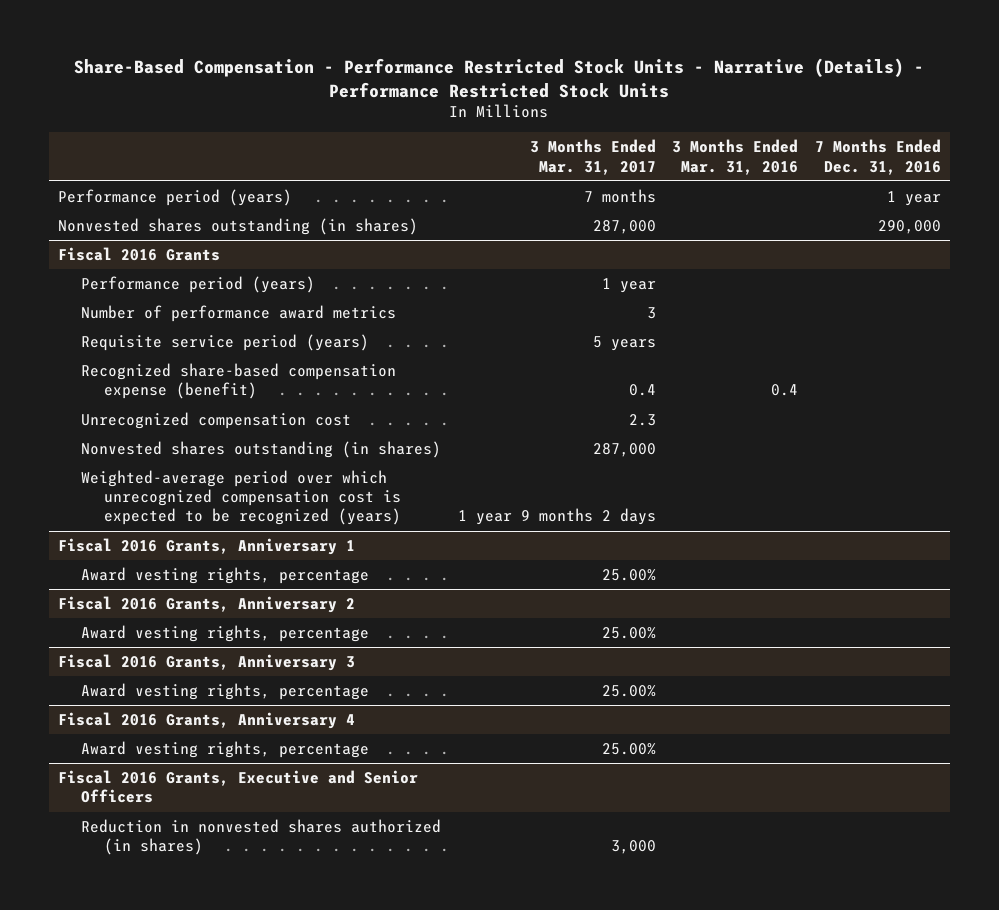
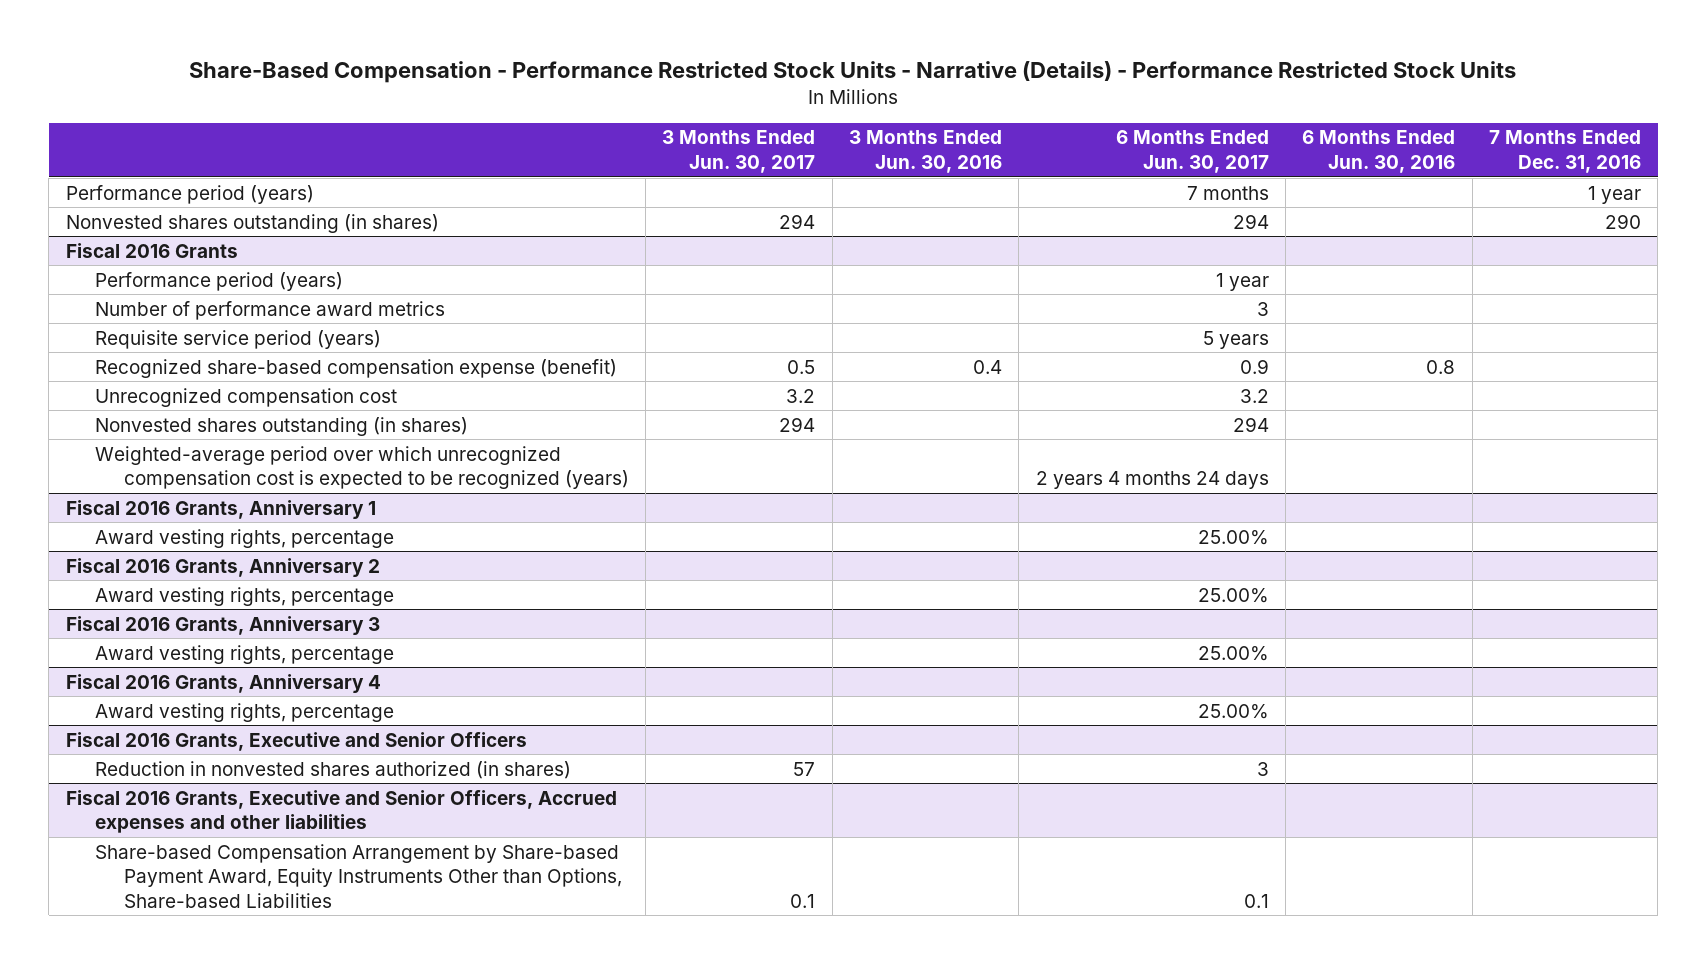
[529,139,656,175] 3 Months Ended Mar. 31, 2017 -> none
[672,139,799,175] 3 Months Ended Mar. 31, 2016 -> none
none -> [662,130,816,173] 3 Months Ended Jun. 30, 2017
none -> [848,130,1002,173] 3 Months Ended Jun. 30, 2016
none -> [1115,130,1269,173] 6 Months Ended Jun. 30, 2017
none -> [1302,130,1456,173] 6 Months Ended Jun. 30, 2016
[878,220,942,235] 290,000 -> [1605,213,1642,229] 290
none -> [65,789,617,834] Fiscal 2016 Grants, Executive and Senior Officers, Accrued expenses and other liabilities
none -> [94,843,622,908] Share-based Compensation Arrangement by Share-based Payment Award, Equity Instruments Other than Options, Share-based Liabilities

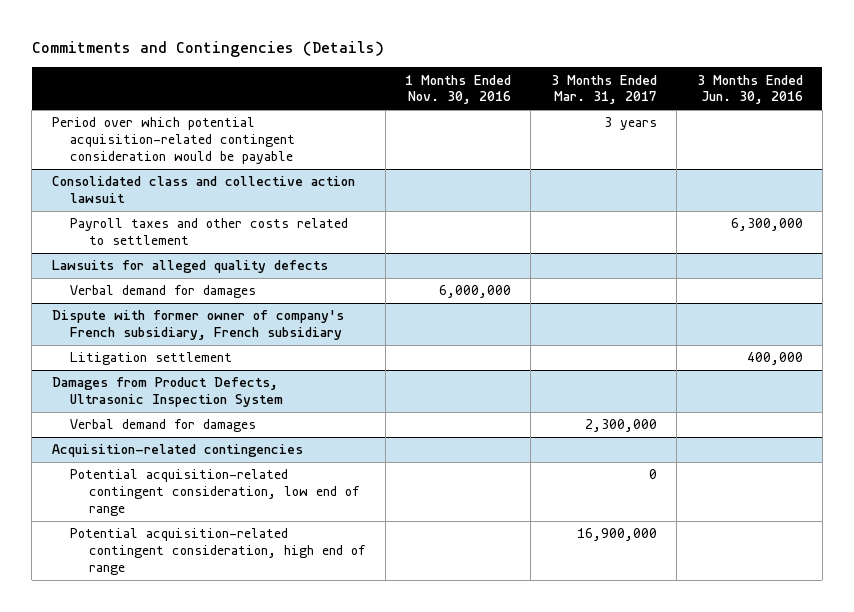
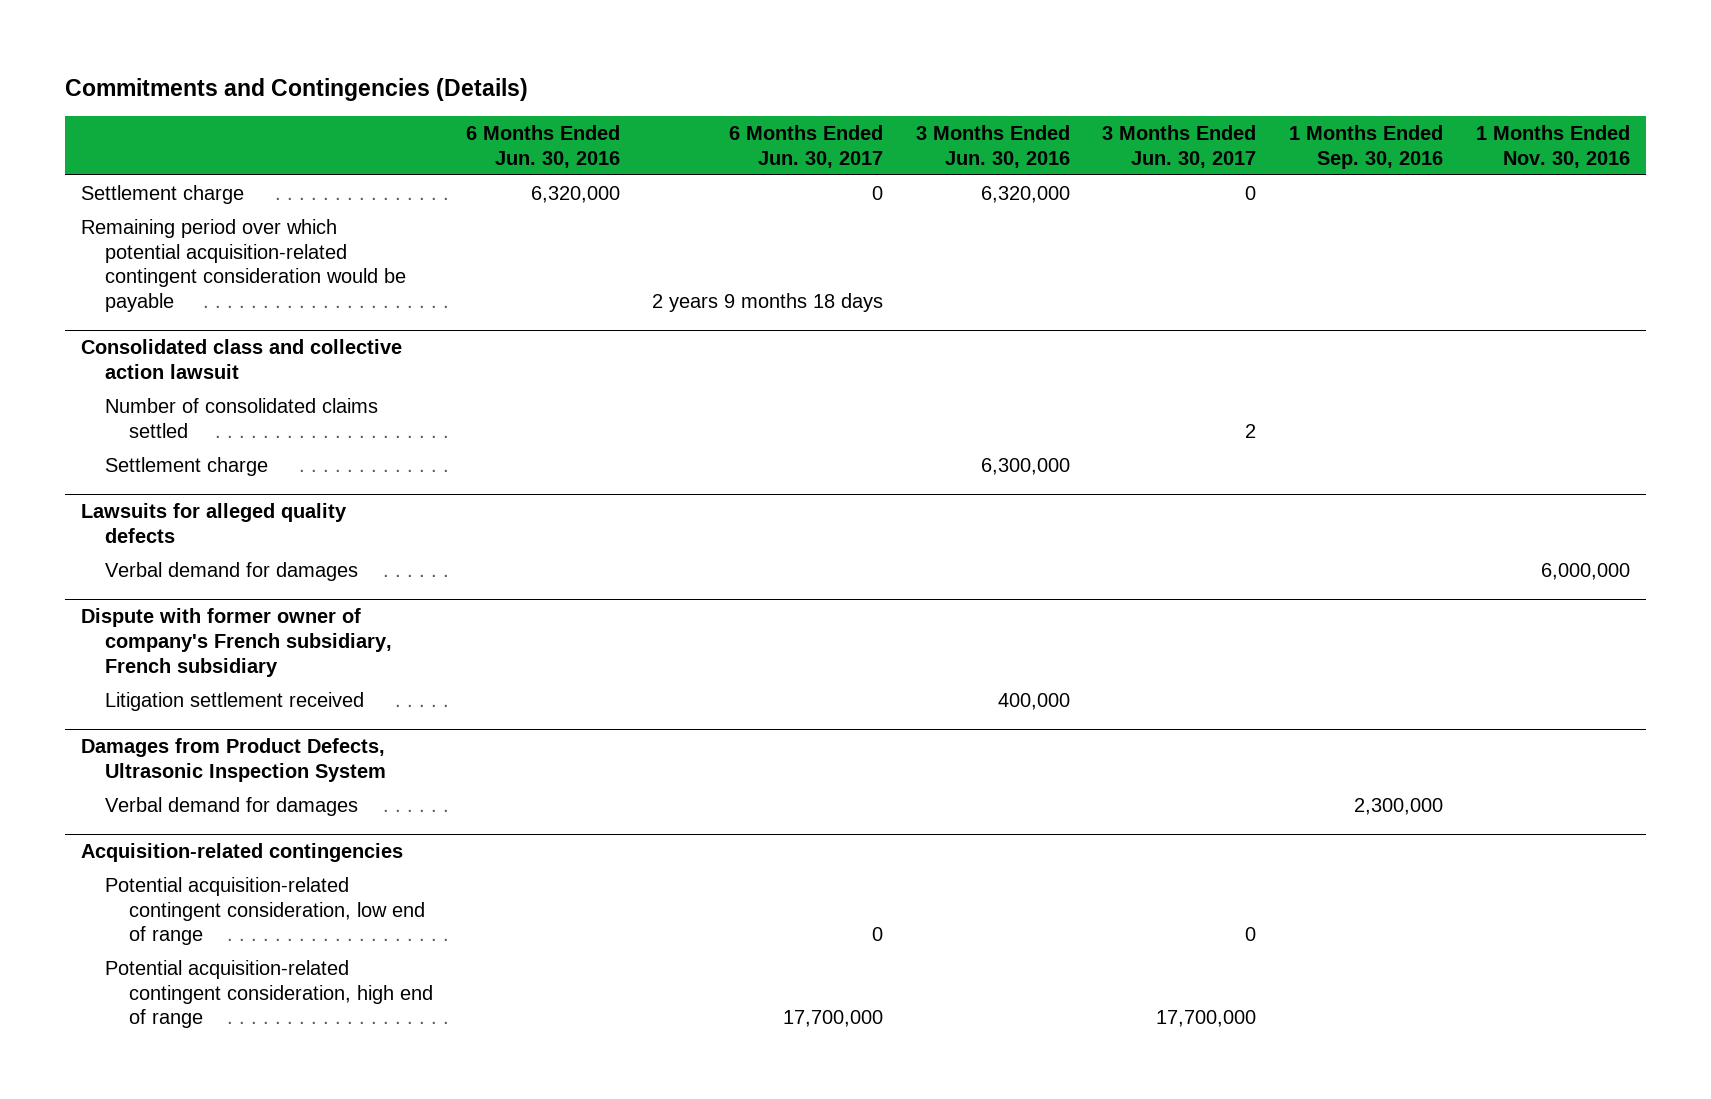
[550,74,657,105] 3 Months Ended Mar. 31, 2017 -> none
none -> [465,125,620,169] 6 Months Ended Jun. 30, 2016
none -> [729,125,884,169] 6 Months Ended Jun. 30, 2017
none -> [1102,125,1257,169] 3 Months Ended Jun. 30, 2017
none -> [1288,125,1443,170] 1 Months Ended Sep. 30, 2016
none -> [81,184,245,204] Settlement charge
[51,117,296,164] Period over which potential acquisition-related contingent consideration would be payable -> [81,218,407,313] Remaining period over which potential acquisition-related contingent consideration would be payable
[70,218,349,246] Payroll taxes and other costs related to settlement -> none
none -> [105,397,379,438] Number of consolidated claims settled
none -> [105,456,269,476] Settlement charge
[70,352,233,366] Litigation settlement -> [105,691,365,711] Litigation settlement received

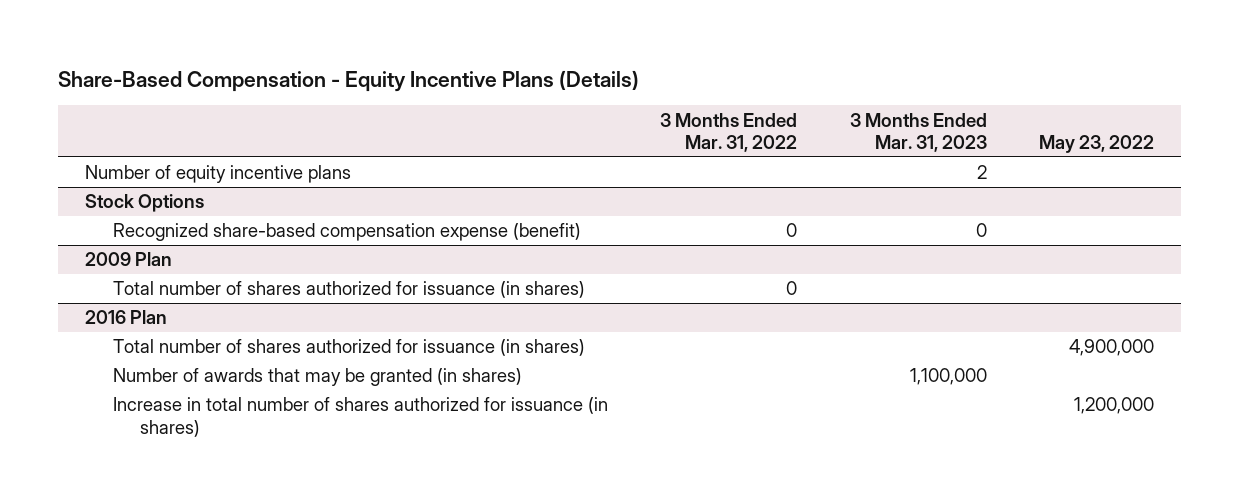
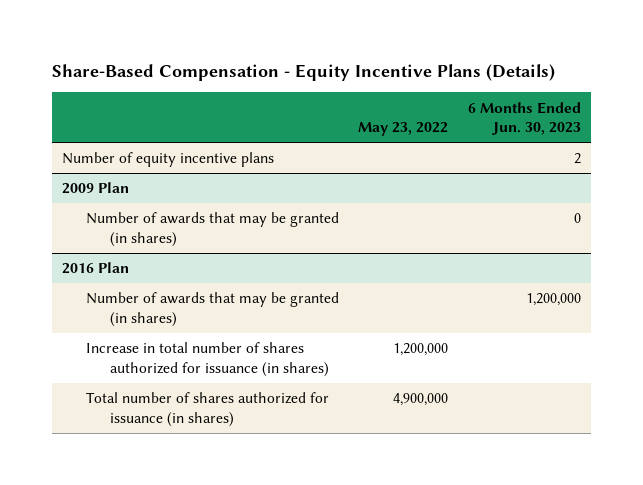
[660,112,798,152] 3 Months Ended Mar. 31, 2022 -> none
[849,112,987,152] 3 Months Ended Mar. 31, 2023 -> none
none -> [467,101,581,136] 6 Months Ended Jun. 30, 2023
[84,194,204,213] Stock Options -> none
[112,223,581,242] Recognized share-based compensation expense (benefit) -> none
[112,281,585,299] Total number of shares authorized for issuance (in shares) -> none
none -> [85,212,339,248] Number of awards that may be granted (in shares)
[112,339,585,357] Total number of shares authorized for issuance (in shares) -> [85,392,329,428] Total number of shares authorized for issuance (in shares)

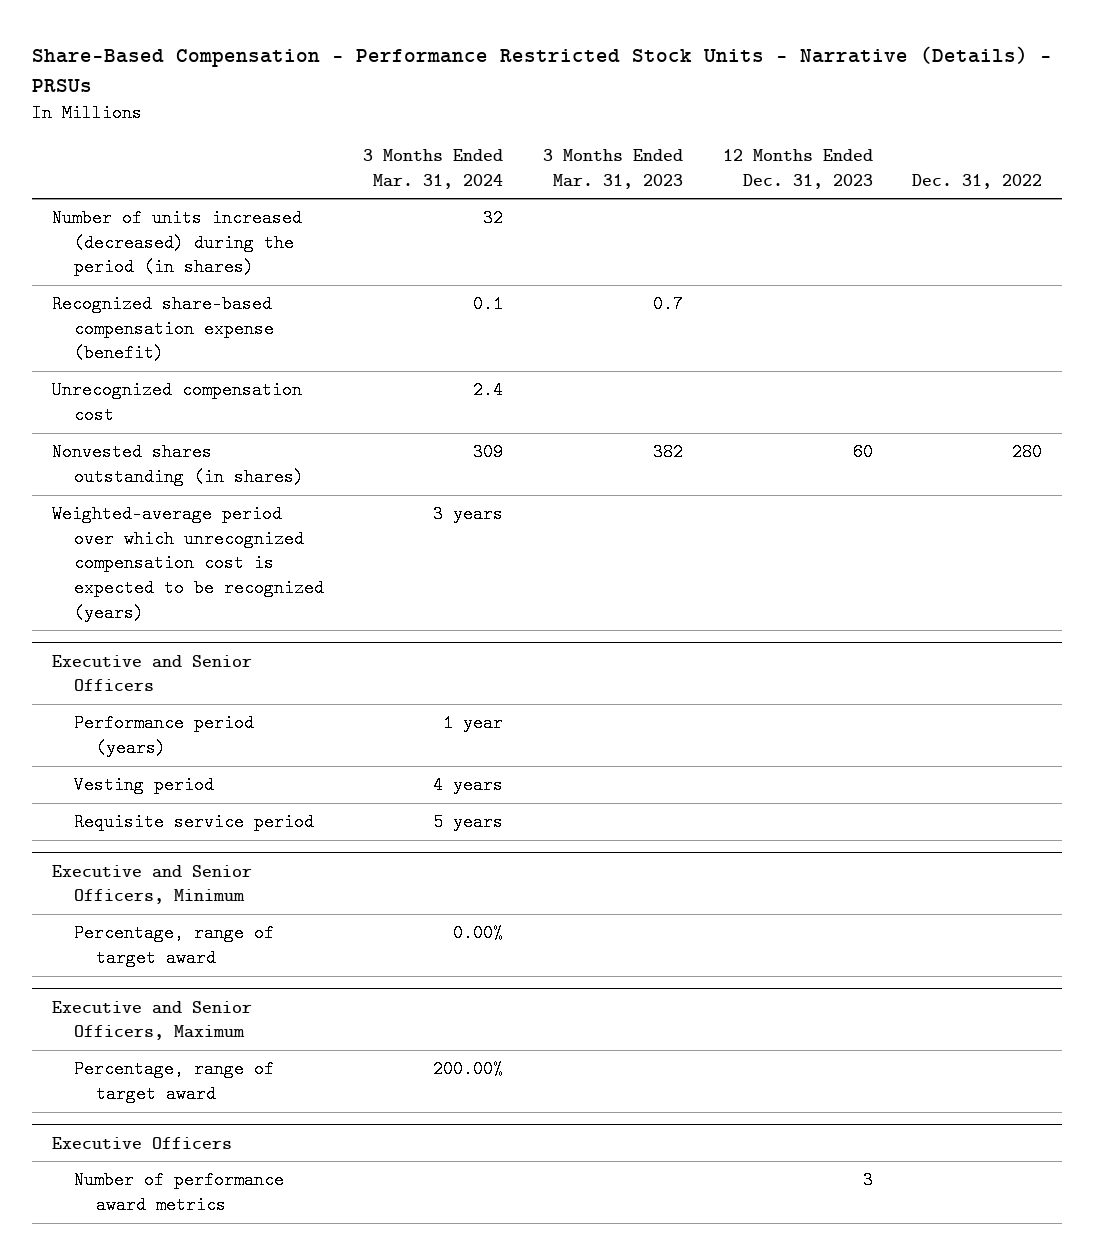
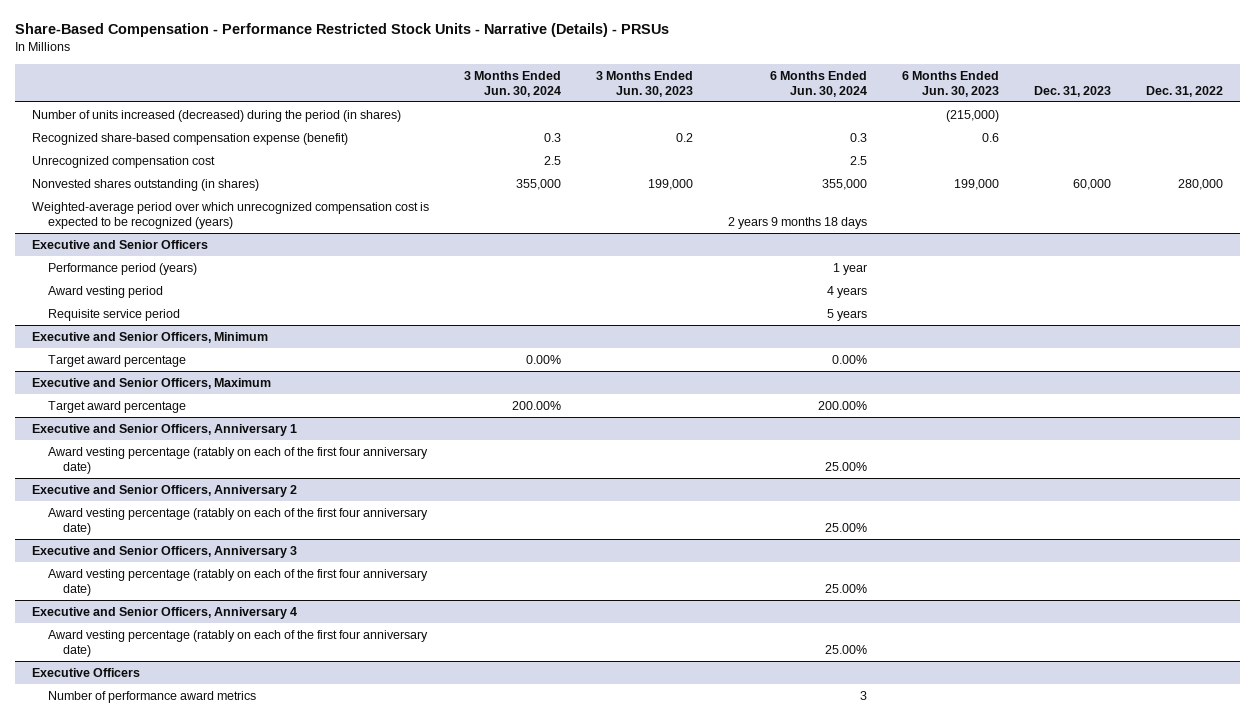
[363,149,504,189] 3 Months Ended Mar. 31, 2024 -> none
[543,149,684,189] 3 Months Ended Mar. 31, 2023 -> none
[722,149,873,189] 12 Months Ended Dec. 31, 2023 -> none
none -> [463,70,561,97] 3 Months Ended Jun. 30, 2024
none -> [595,70,693,97] 3 Months Ended Jun. 30, 2023
none -> [769,70,867,97] 6 Months Ended Jun. 30, 2024
none -> [901,70,999,97] 6 Months Ended Jun. 30, 2023
none -> [1033,85,1111,97] Dec. 31, 2023
[1012,443,1043,462] 280 -> [1177,178,1223,190] 280,000
[73,776,214,795] Vesting period -> [47,285,163,298] Award vesting period
[73,924,274,967] Percentage, range of target award -> [47,354,186,367] Target award percentage
[73,1060,274,1103] Percentage, range of target award -> [47,400,186,413] Target award percentage
none -> [32,423,298,436] Executive and Senior Officers, Anniversary 1
none -> [47,446,428,474] Award vesting percentage (ratably on each of the first four anniversary date)
none -> [32,484,298,497] Executive and Senior Officers, Anniversary 2
none -> [47,507,428,535] Award vesting percentage (ratably on each of the first four anniversary date)
none -> [32,545,298,558] Executive and Senior Officers, Anniversary 3
none -> [47,568,428,596] Award vesting percentage (ratably on each of the first four anniversary date)
none -> [32,606,298,619] Executive and Senior Officers, Anniversary 4
none -> [47,629,428,657] Award vesting percentage (ratably on each of the first four anniversary date)

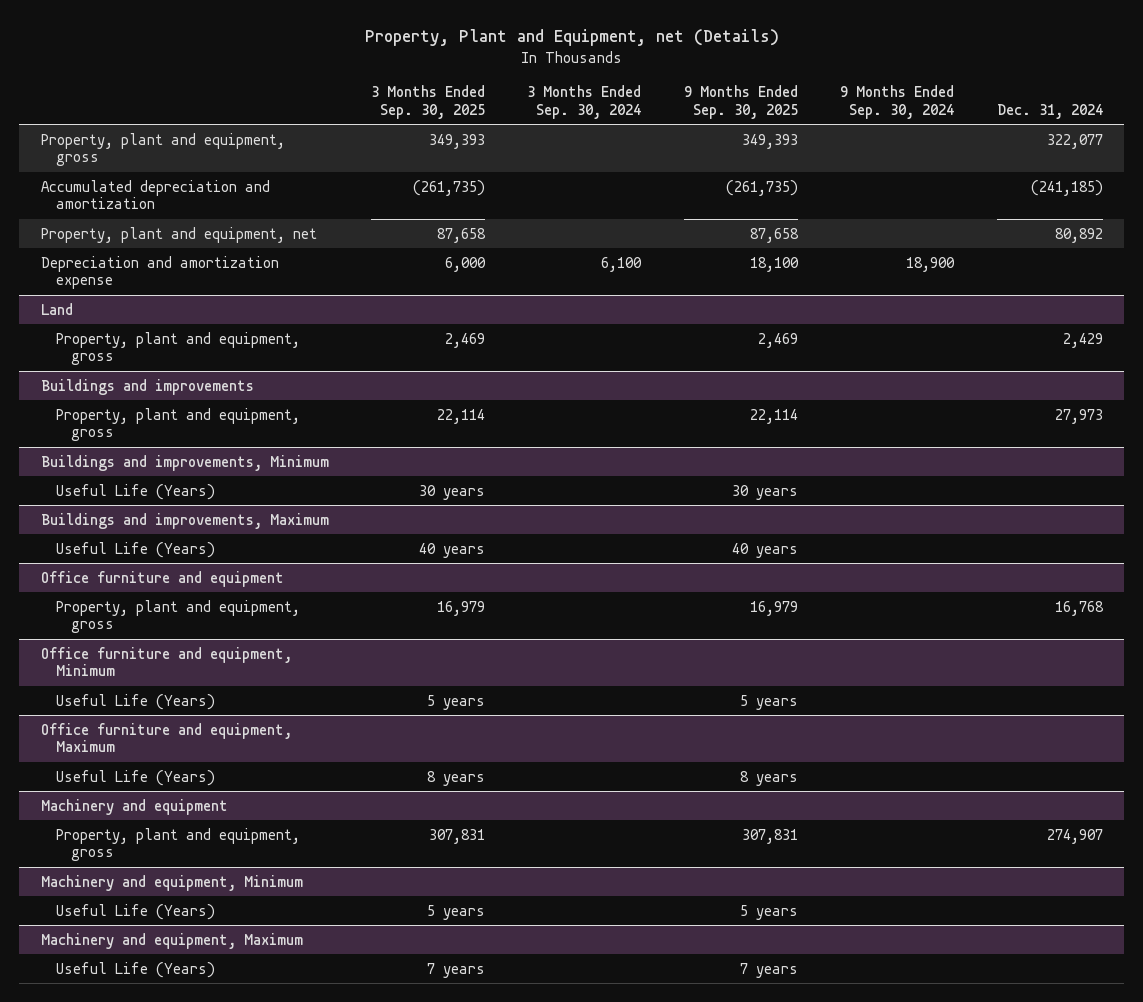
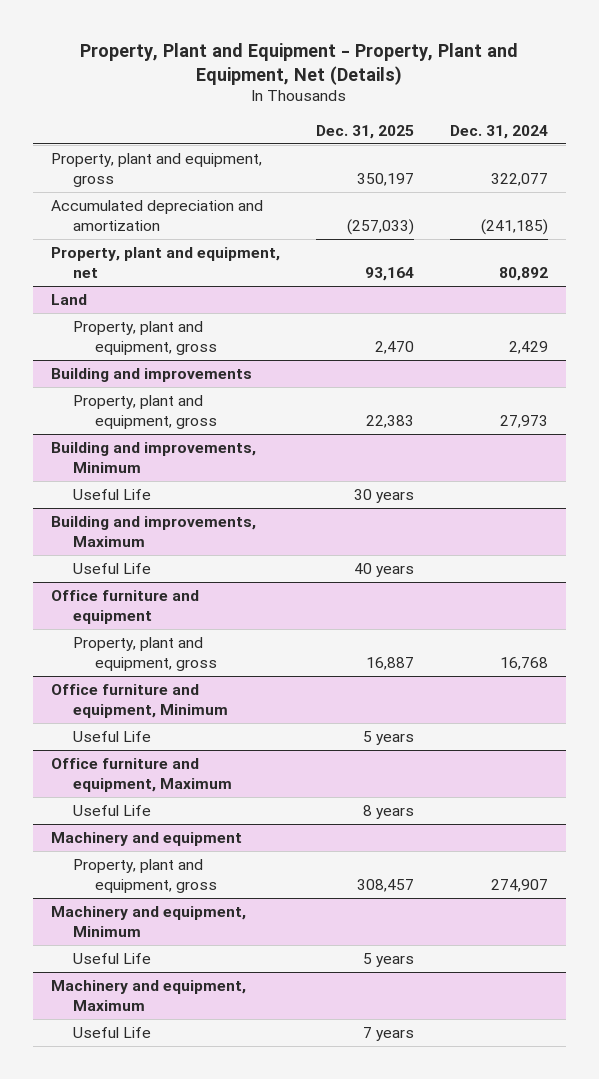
[364,29,779,47] Property, Plant and Equipment, net (Details) -> [80,42,519,85] Property, Plant and Equipment - Property, Plant and Equipment, Net (Details)
[370,85,485,119] 3 Months Ended Sep. 30, 2025 -> none
[527,85,642,119] 3 Months Ended Sep. 30, 2024 -> none
[683,85,798,119] 9 Months Ended Sep. 30, 2025 -> none
[840,85,955,119] 9 Months Ended Sep. 30, 2024 -> none
none -> [315,124,414,139] Dec. 31, 2025
[40,255,279,290] Depreciation and amortization expense -> none
[40,378,254,395] Buildings and improvements -> [50,368,252,383] Building and improvements
[40,454,329,471] Buildings and improvements, Minimum -> [50,442,256,473] Building and improvements, Minimum
[55,483,215,500] Useful Life (Years) -> [72,489,151,501] Useful Life
[40,512,329,529] Buildings and improvements, Maximum -> [50,516,256,547] Building and improvements, Maximum
[55,541,215,558] Useful Life (Years) -> [72,563,151,575] Useful Life
[55,693,215,710] Useful Life (Years) -> [72,731,151,743] Useful Life
[55,769,215,786] Useful Life (Years) -> [72,805,151,817] Useful Life
[55,903,215,920] Useful Life (Years) -> [72,953,151,965] Useful Life
[55,961,215,978] Useful Life (Years) -> [72,1027,151,1039] Useful Life

